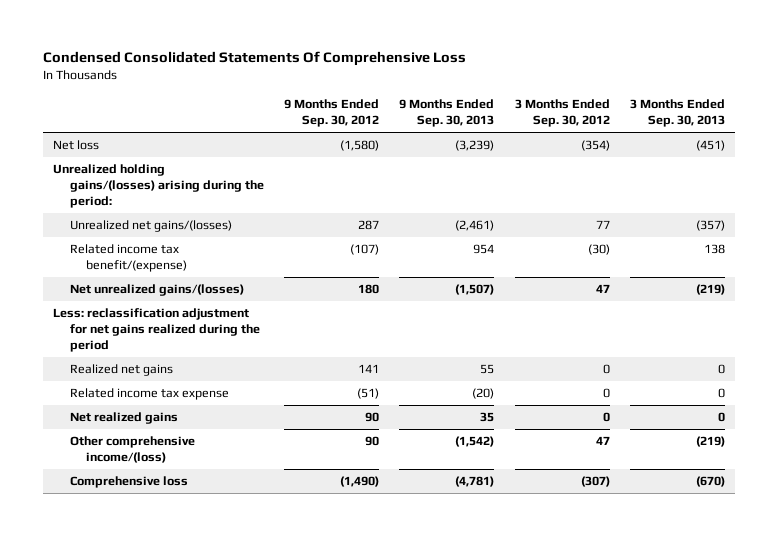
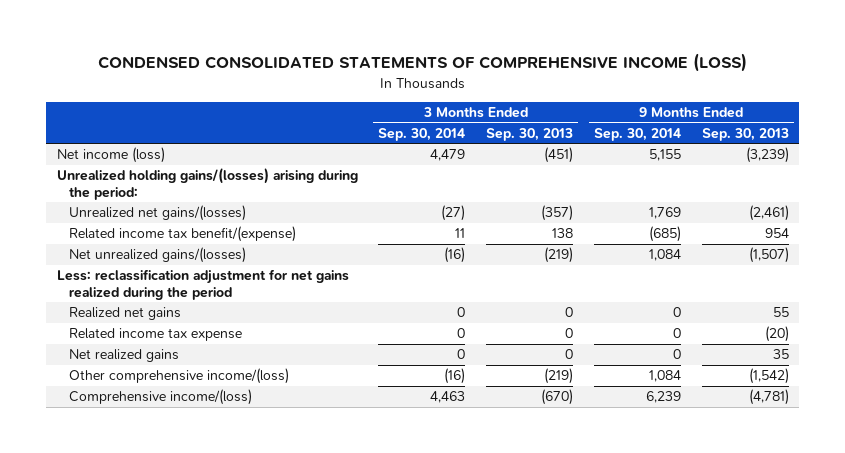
[42,51,466,67] Condensed Consolidated Statements Of Comprehensive Loss -> [97,53,747,73] CONDENSED CONSOLIDATED STATEMENTS OF COMPREHENSIVE INCOME (LOSS)
[284,99,380,128] 9 Months Ended Sep. 30, 2012 -> none
[514,99,610,128] 3 Months Ended Sep. 30, 2012 -> none
none -> [378,127,466,141] Sep. 30, 2014
none -> [593,127,681,141] Sep. 30, 2014
[53,140,100,151] Net loss -> [56,147,165,164] Net income (loss)
[69,476,188,489] Comprehensive loss -> [68,389,252,406] Comprehensive income/(loss)

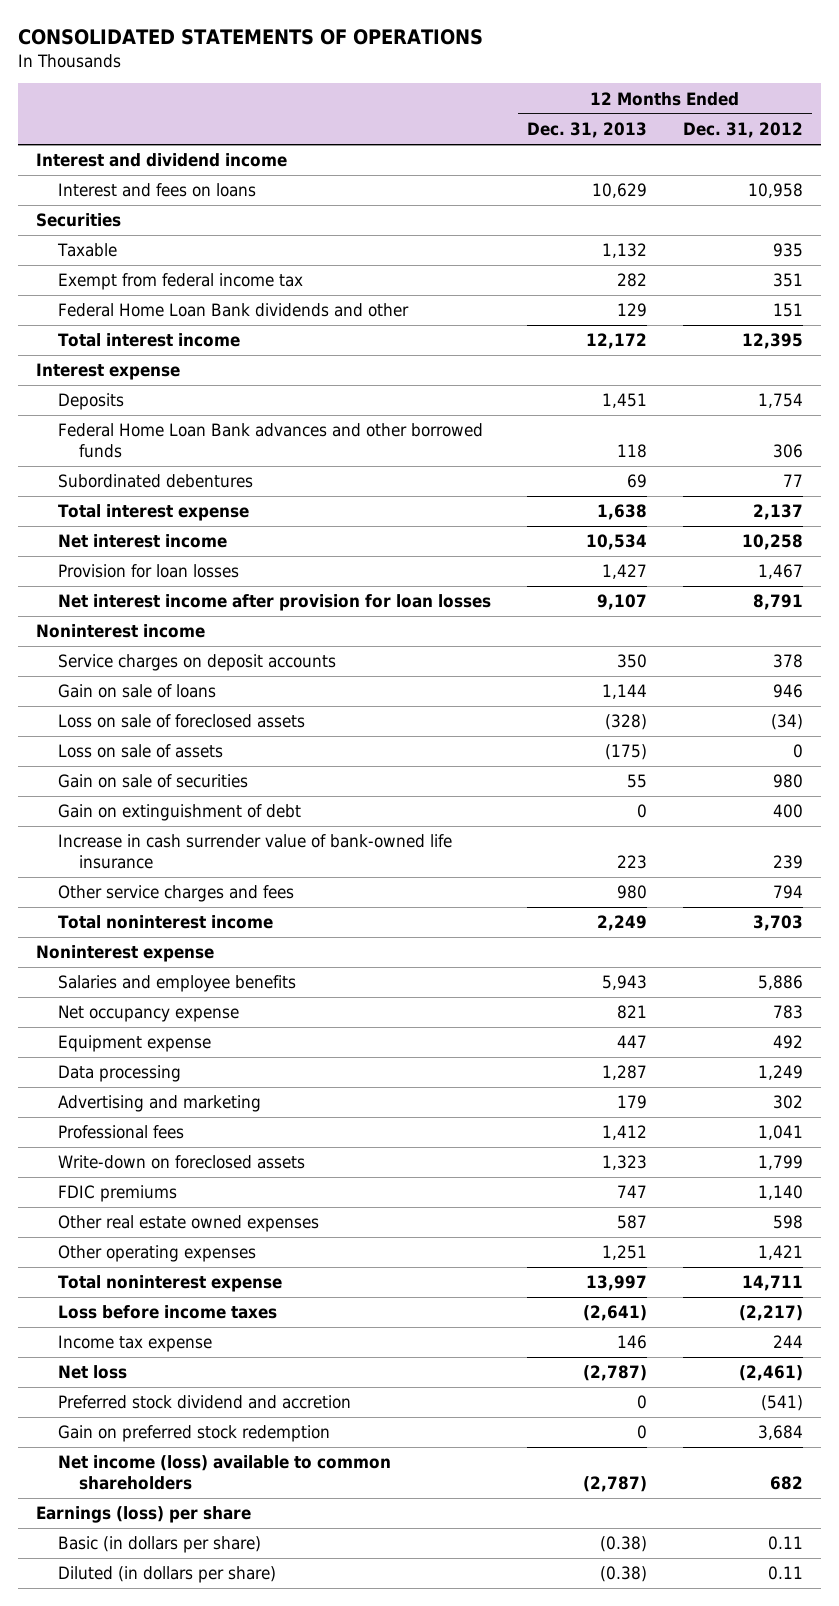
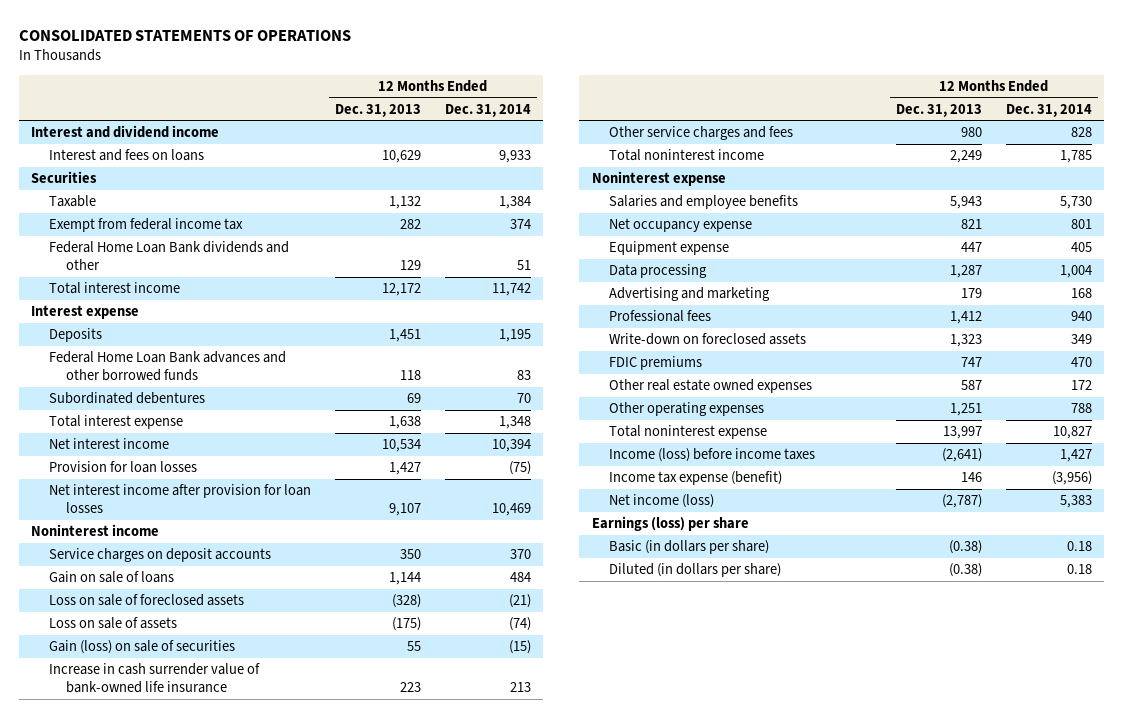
[683,122,804,139] Dec. 31, 2012 -> none
none -> [445,103,532,117] Dec. 31, 2014
[57,804,301,822] Gain on extinguishment of debt -> none
[57,774,248,789] Gain on sale of securities -> [48,640,235,655] Gain (loss) on sale of securities
[57,1395,351,1410] Preferred stock dividend and accretion -> none
[57,1425,330,1443] Gain on preferred stock redemption -> none
[57,1455,391,1490] Net income (loss) available to common shareholders -> none
[57,1305,277,1320] Loss before income taxes -> [609,448,816,463] Income (loss) before income taxes
[57,1335,212,1353] Income tax expense -> [609,471,783,486] Income tax expense (benefit)
[57,1365,127,1380] Net loss -> [609,494,715,509] Net income (loss)

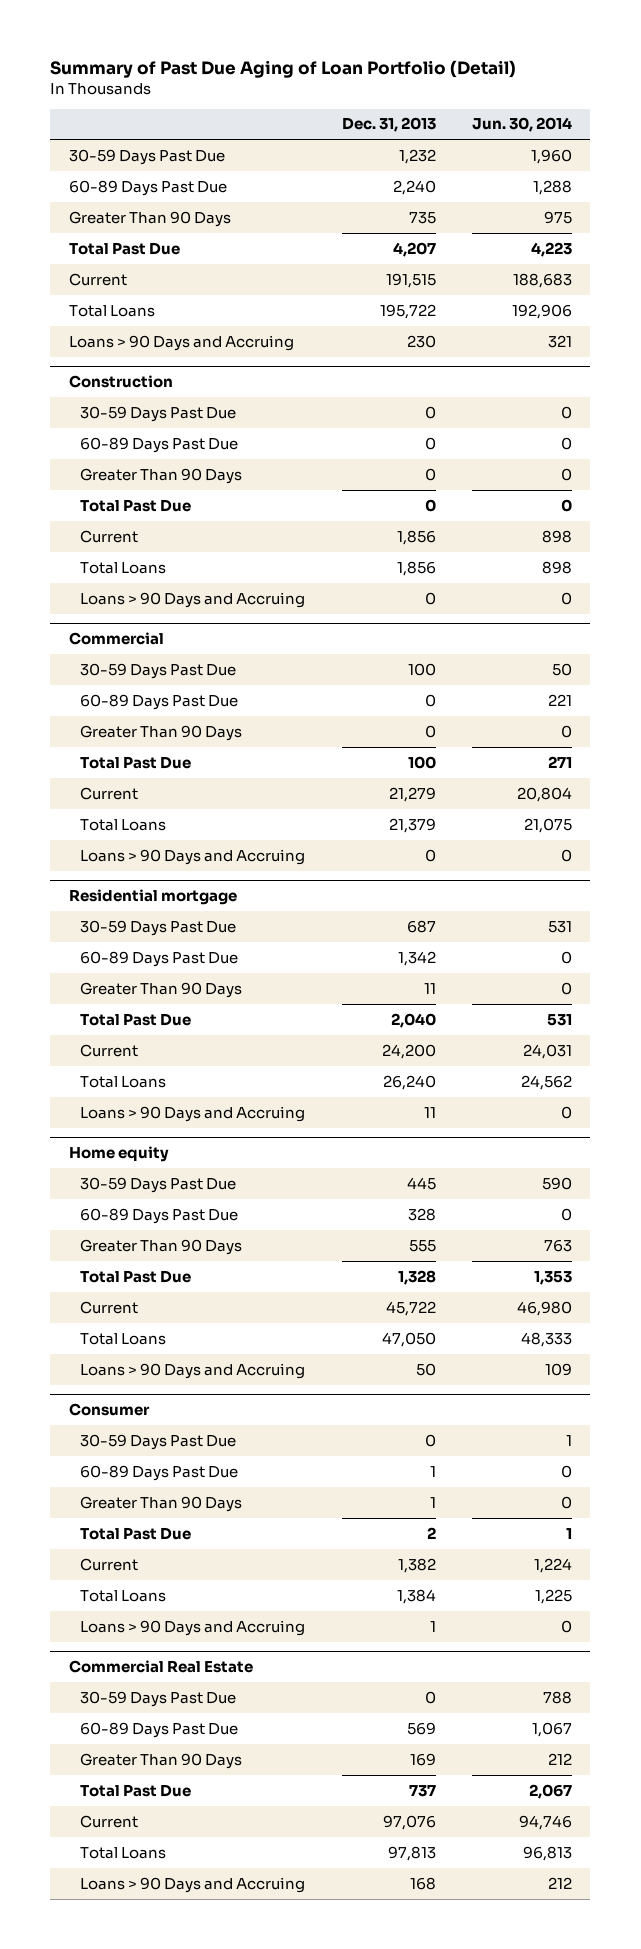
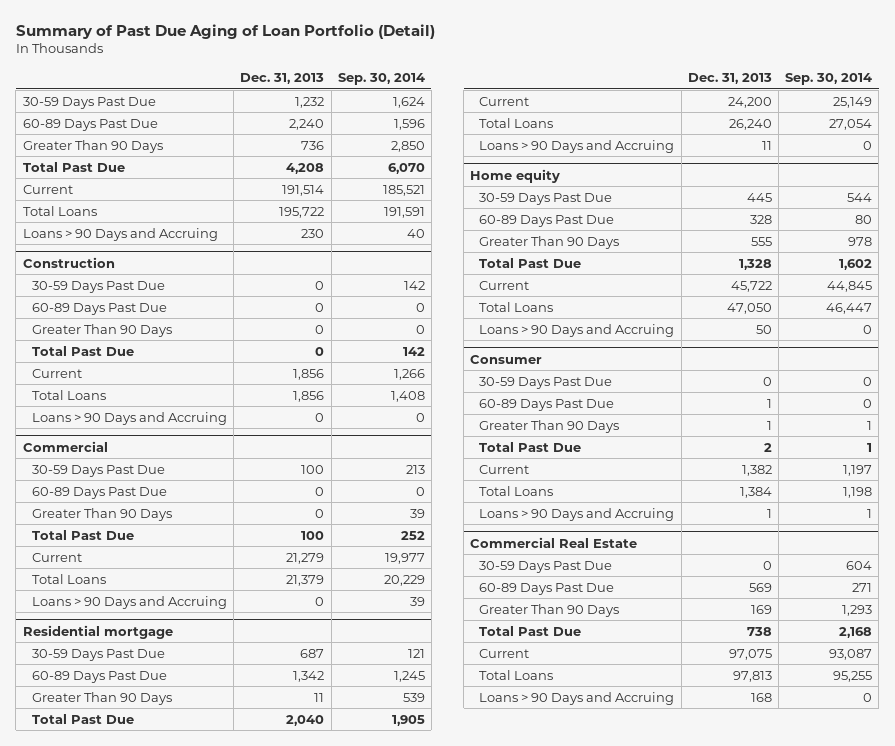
[472,117,573,133] Jun. 30, 2014 -> none
none -> [337,72,425,85] Sep. 30, 2014
[408,211,436,224] 735 -> [301,140,325,150] 736
[392,241,436,257] 4,207 -> [286,162,325,174] 4,208
[385,272,436,288] 191,515 -> [282,184,325,196] 191,514
[408,1784,436,1797] 737 -> [746,626,772,636] 738
[382,1814,436,1830] 97,076 -> [728,648,772,660] 97,075

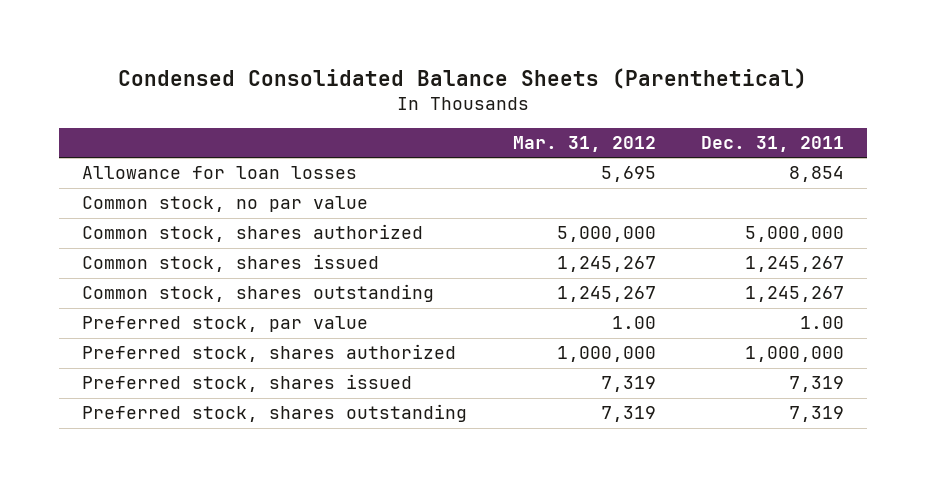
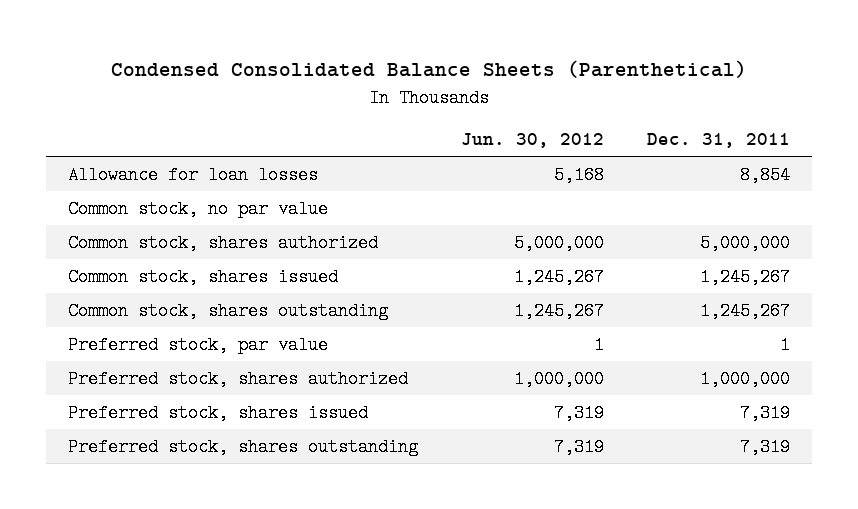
[512,136,656,153] Mar. 31, 2012 -> none
none -> [461,133,605,149] Jun. 30, 2012
[800,316,845,330] 1.00 -> [780,336,791,355] 1

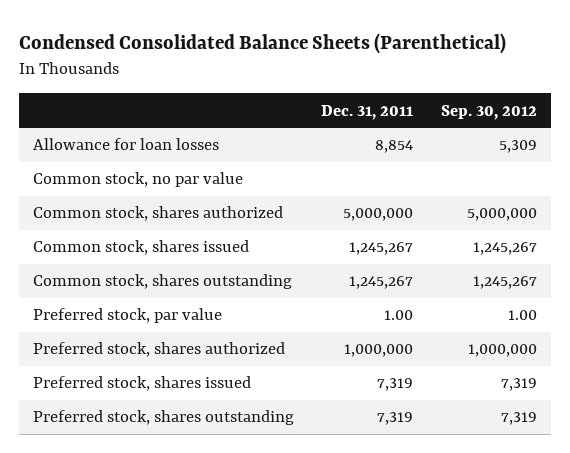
[461,133,605,149] Jun. 30, 2012 -> none
none -> [441,104,538,120] Sep. 30, 2012
[780,336,791,355] 1 -> [384,310,414,321] 1.00

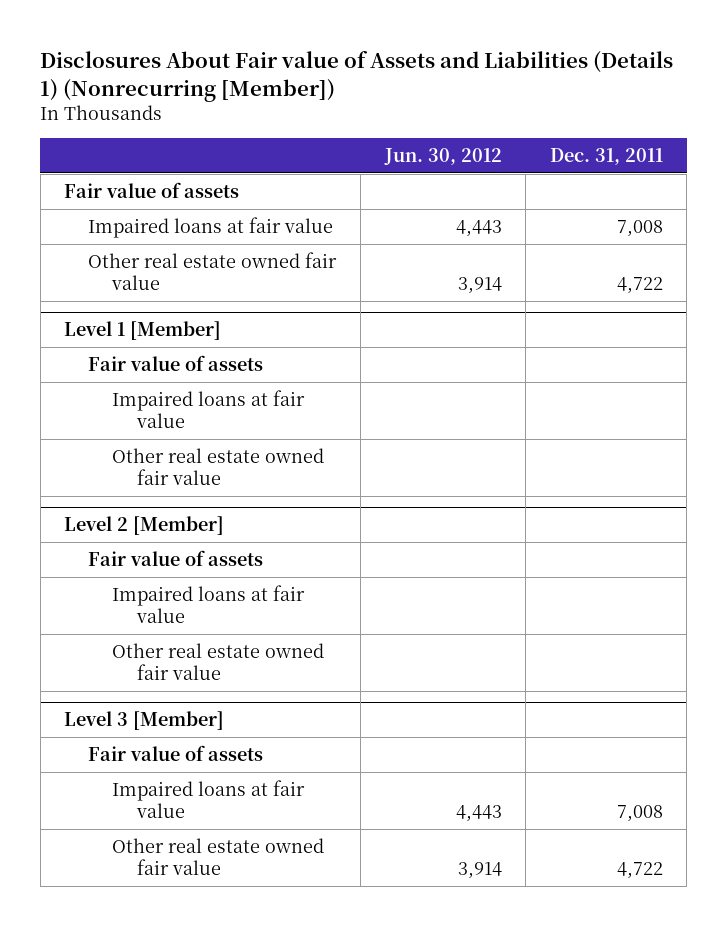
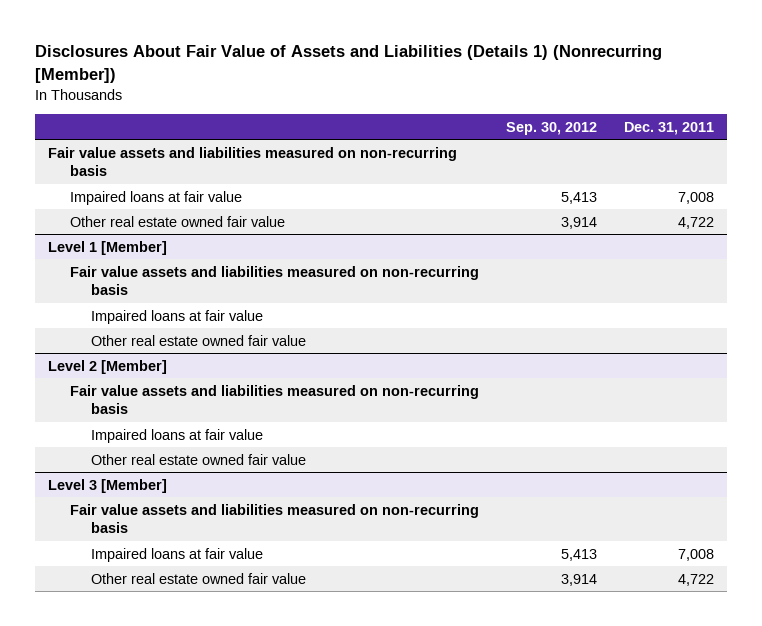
[40,51,674,102] Disclosures About Fair value of Assets and Liabilities (Details 1) (Nonrecurring [Member]) -> [34,45,662,83] Disclosures About Fair Value of Assets and Liabilities (Details 1) (Nonrecurring [Member])
[383,147,502,165] Jun. 30, 2012 -> none
none -> [505,121,597,135] Sep. 30, 2012
[64,181,240,198] Fair value of assets -> [48,146,458,177] Fair value assets and liabilities measured on non-recurring basis
[88,354,264,371] Fair value of assets -> [69,265,479,296] Fair value assets and liabilities measured on non-recurring basis
[88,549,264,566] Fair value of assets -> [69,384,479,415] Fair value assets and liabilities measured on non-recurring basis
[88,744,264,761] Fair value of assets -> [69,503,479,534] Fair value assets and liabilities measured on non-recurring basis

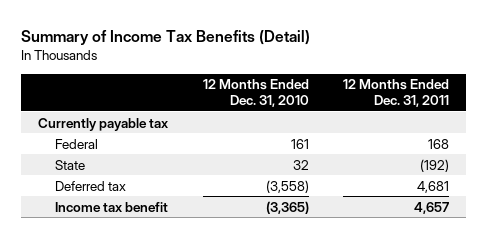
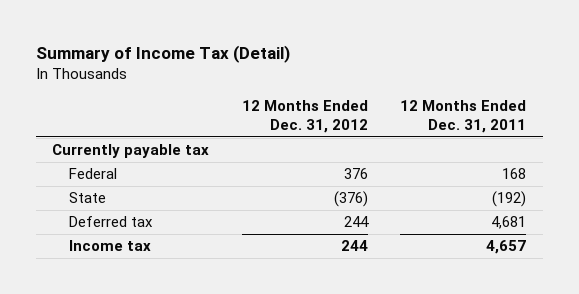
[21,29,311,45] Summary of Income Tax Benefits (Detail) -> [35,45,290,64] Summary of Income Tax (Detail)
[202,79,309,107] 12 Months Ended Dec. 31, 2010 -> none
none -> [241,100,368,134] 12 Months Ended Dec. 31, 2012
[55,201,169,212] Income tax benefit -> [69,240,152,252] Income tax

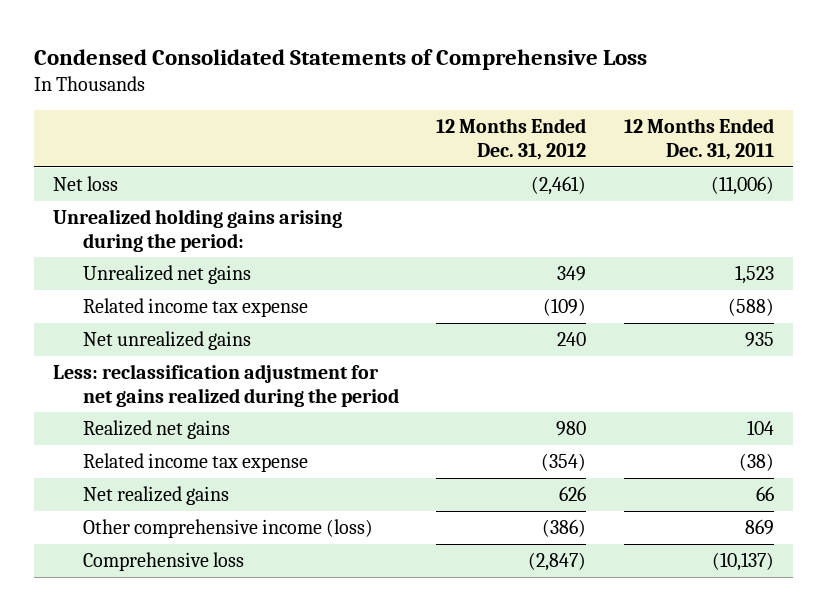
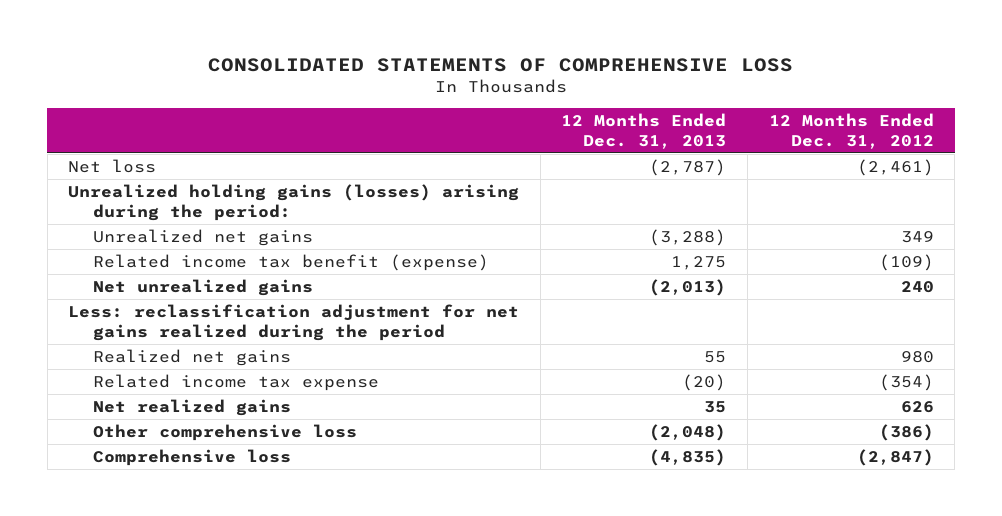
[34,48,648,70] Condensed Consolidated Statements of Comprehensive Loss -> [207,58,793,73] CONSOLIDATED STATEMENTS OF COMPREHENSIVE LOSS
[623,118,774,161] 12 Months Ended Dec. 31, 2011 -> none
none -> [561,112,727,149] 12 Months Ended Dec. 31, 2013
[53,208,343,252] Unrealized holding gains arising during the period: -> [68,183,520,222] Unrealized holding gains (losses) arising during the period:
[82,297,308,317] Related income tax expense -> [92,253,489,271] Related income tax benefit (expense)
[82,518,373,538] Other comprehensive income (loss) -> [92,423,357,441] Other comprehensive loss

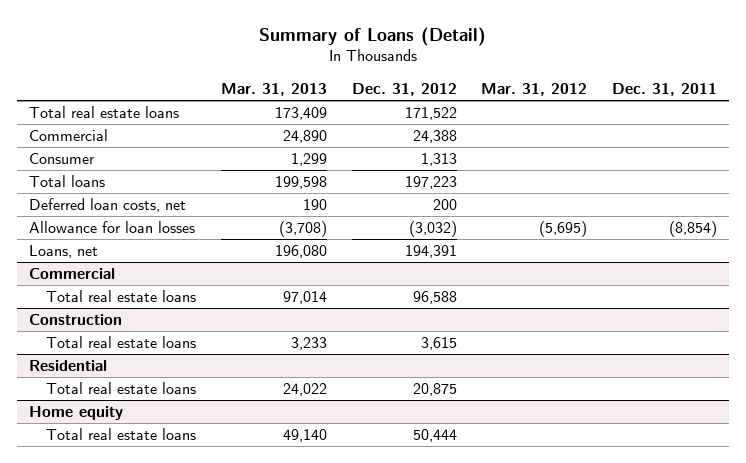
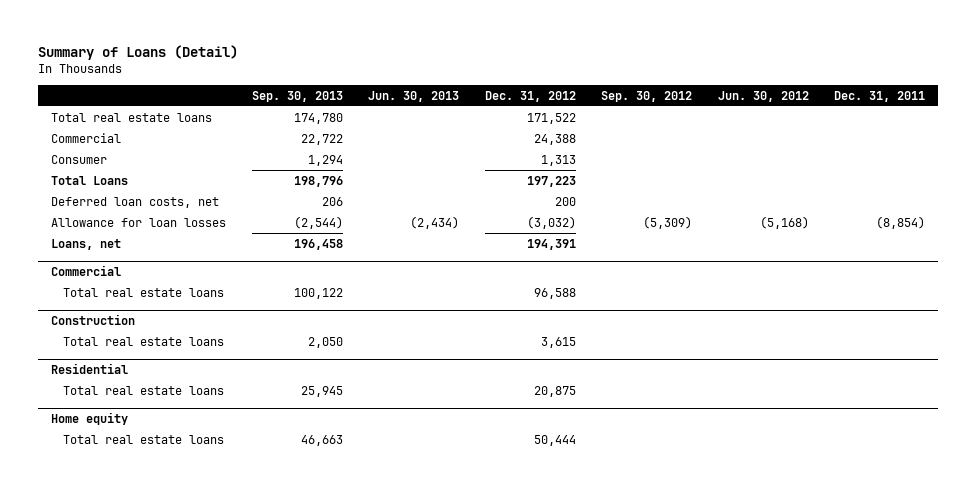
[220,82,327,96] Mar. 31, 2013 -> none
[481,82,588,96] Mar. 31, 2012 -> none
none -> [251,90,343,102] Sep. 30, 2013
none -> [368,90,460,102] Jun. 30, 2013
none -> [601,90,693,102] Sep. 30, 2012
none -> [717,90,809,102] Jun. 30, 2012
[29,175,106,188] Total loans -> [51,175,129,185] Total Loans

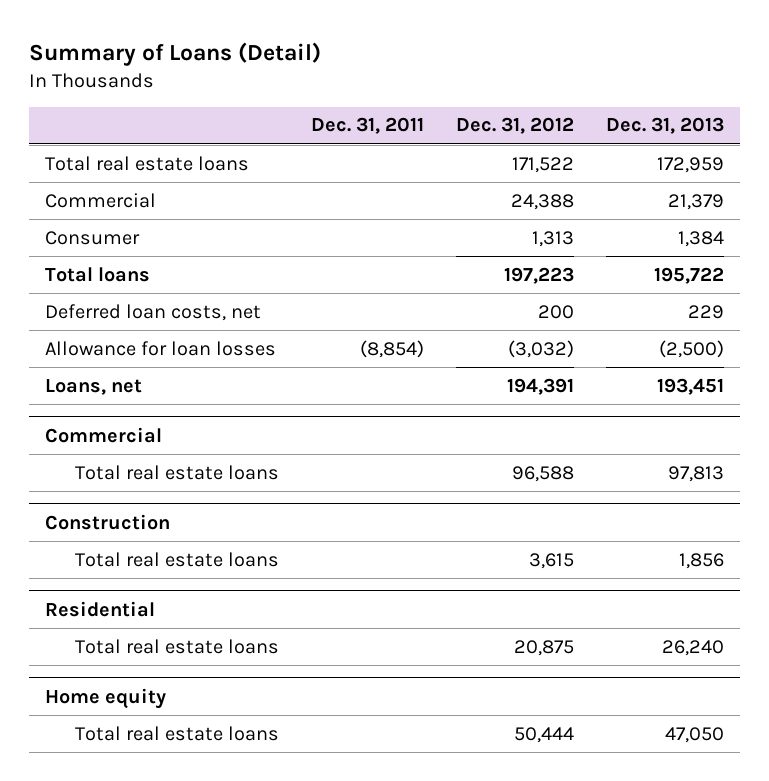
[251,90,343,102] Sep. 30, 2013 -> none
[368,90,460,102] Jun. 30, 2013 -> none
[601,90,693,102] Sep. 30, 2012 -> none
[717,90,809,102] Jun. 30, 2012 -> none
none -> [606,117,725,135] Dec. 31, 2013
[51,175,129,185] Total Loans -> [45,266,151,282] Total loans

